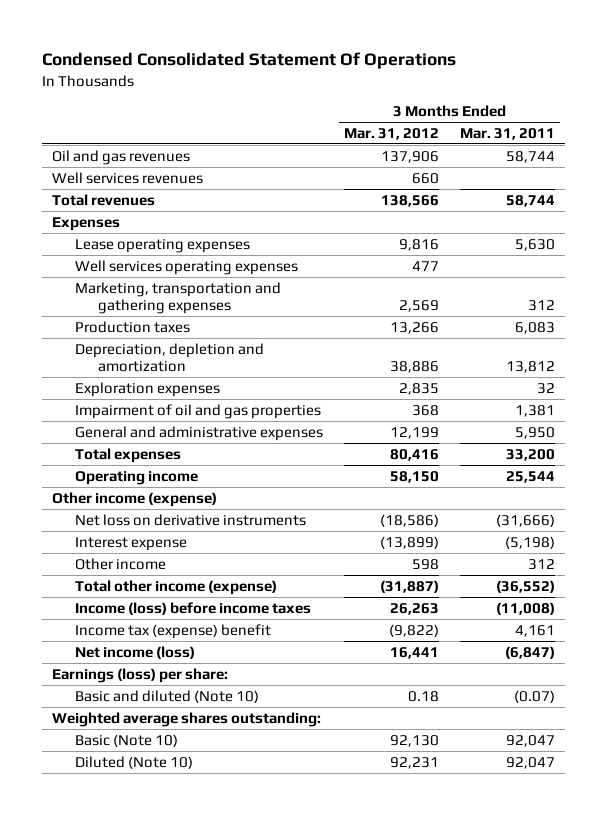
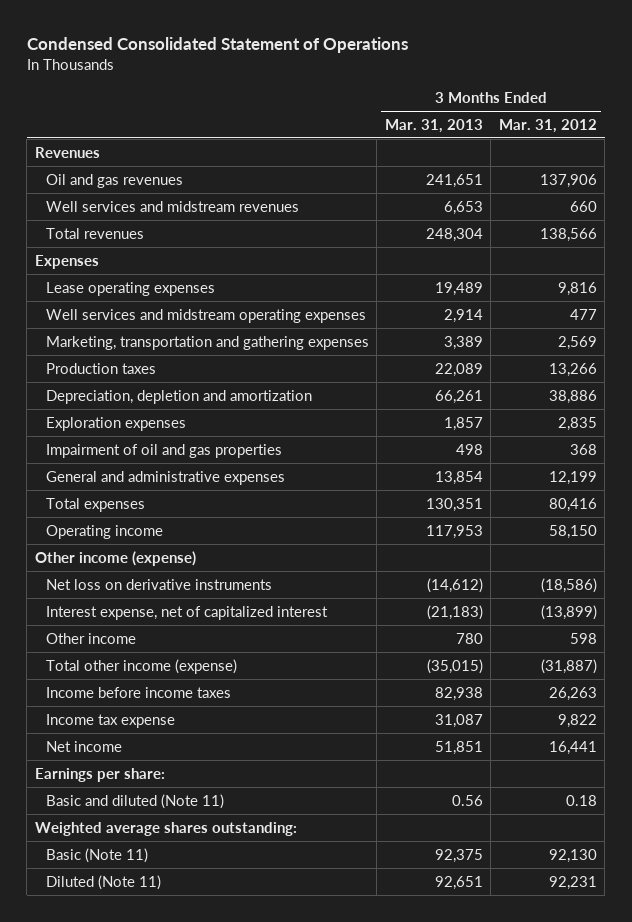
[41,52,456,70] Condensed Consolidated Statement Of Operations -> [26,36,408,53] Condensed Consolidated Statement of Operations
[460,127,556,140] Mar. 31, 2011 -> none
none -> [384,118,483,133] Mar. 31, 2013
none -> [34,146,100,158] Revenues
[52,171,204,184] Well services revenues -> [46,200,300,212] Well services and midstream revenues
[75,259,299,275] Well services operating expenses -> [46,308,367,323] Well services and midstream operating expenses
[75,536,188,551] Interest expense -> [46,605,329,620] Interest expense, net of capitalized interest
[75,601,312,615] Income (loss) before income taxes -> [46,686,232,698] Income before income taxes
[75,623,272,639] Income tax (expense) benefit -> [46,713,176,728] Income tax expense
[389,623,440,637] (9,822) -> [557,713,597,728] 9,822
[75,645,196,659] Net income (loss) -> [46,740,123,752] Net income
[52,667,229,683] Earnings (loss) per share: -> [34,767,165,782] Earnings per share:
[75,689,260,703] Basic and diluted (Note 10) -> [46,793,225,809] Basic and diluted (Note 11)
[75,733,179,747] Basic (Note 10) -> [46,847,149,863] Basic (Note 11)
[75,755,194,769] Diluted (Note 10) -> [46,874,162,890] Diluted (Note 11)

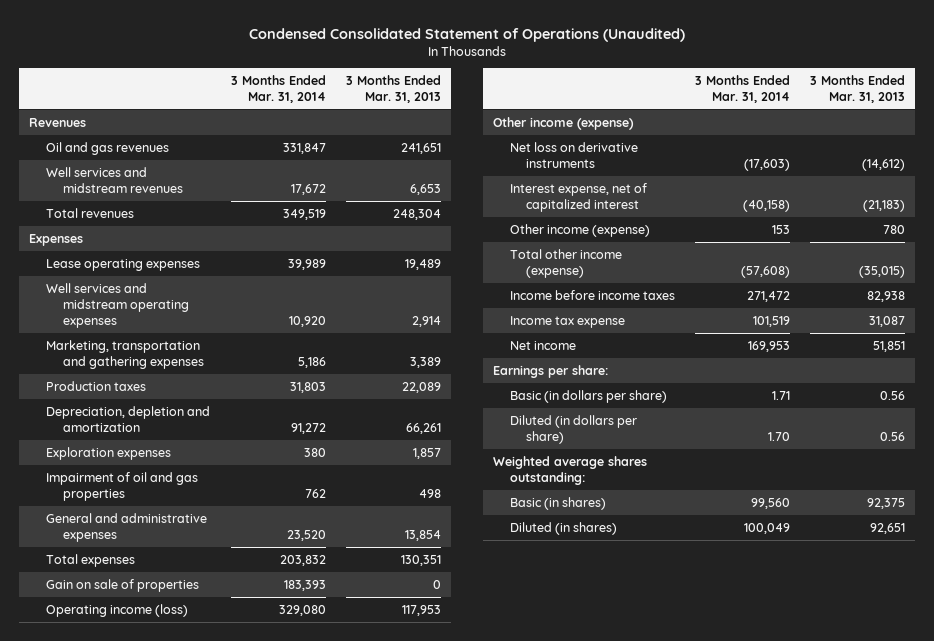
[26,36,408,53] Condensed Consolidated Statement of Operations -> [248,27,685,42] Condensed Consolidated Statement of Operations (Unaudited)
[498,118,597,133] Mar. 31, 2012 -> none
none -> [230,75,326,103] 3 Months Ended Mar. 31, 2014
none -> [45,578,199,592] Gain on sale of properties
[46,524,164,539] Operating income -> [45,603,188,617] Operating income (loss)
[46,632,137,644] Other income -> [509,223,650,237] Other income (expense)
[46,793,225,809] Basic and diluted (Note 11) -> none
none -> [509,389,667,403] Basic (in dollars per share)
none -> [509,414,637,444] Diluted (in dollars per share)
[46,847,149,863] Basic (Note 11) -> [509,496,606,510] Basic (in shares)
[46,874,162,890] Diluted (Note 11) -> [509,521,617,535] Diluted (in shares)

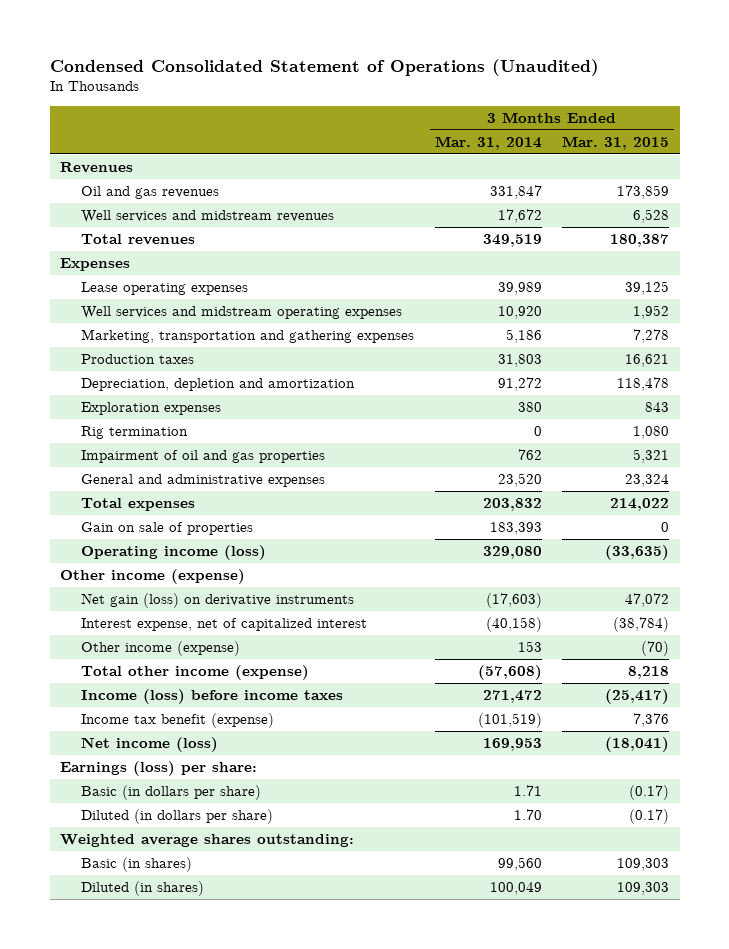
[346,75,442,103] 3 Months Ended Mar. 31, 2013 -> none
none -> [562,135,670,150] Mar. 31, 2015
none -> [81,425,189,439] Rig termination
[509,141,638,168] Net loss on derivative instruments -> [81,592,355,608] Net gain (loss) on derivative instruments
[509,289,675,300] Income before income taxes -> [81,688,344,704] Income (loss) before income taxes
[509,315,625,328] Income tax expense -> [81,712,275,728] Income tax benefit (expense)
[752,315,790,327] 101,519 -> [477,712,542,728] (101,519)
[509,340,576,350] Net income -> [81,736,219,752] Net income (loss)
[492,364,608,378] Earnings per share: -> [59,760,257,776] Earnings (loss) per share:

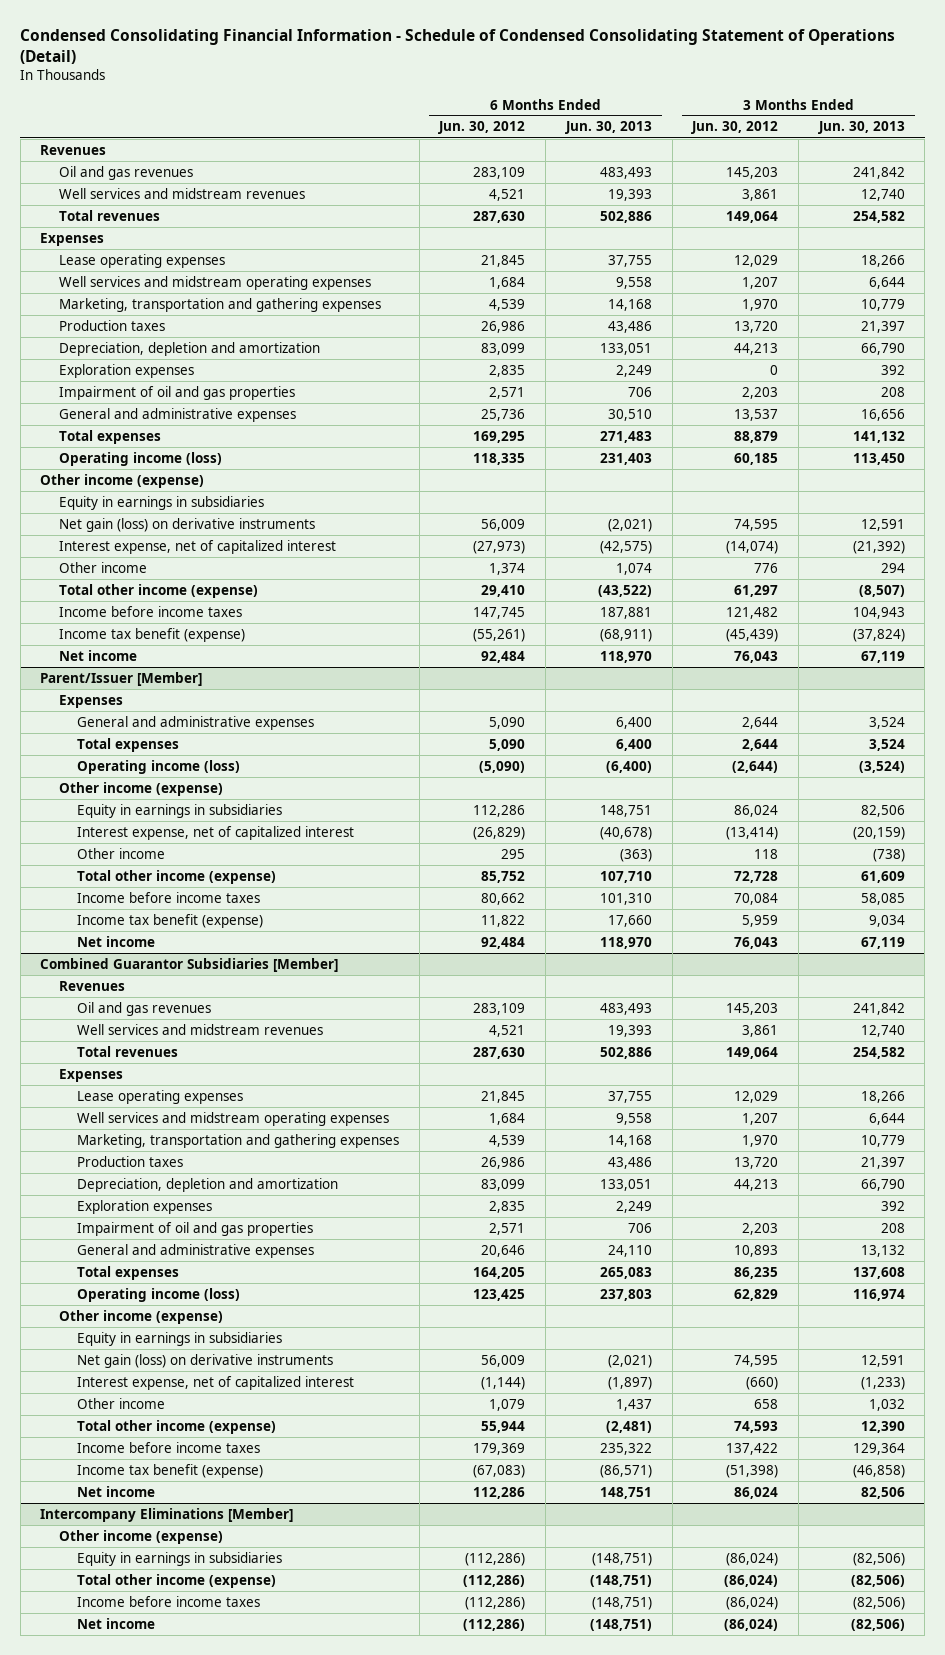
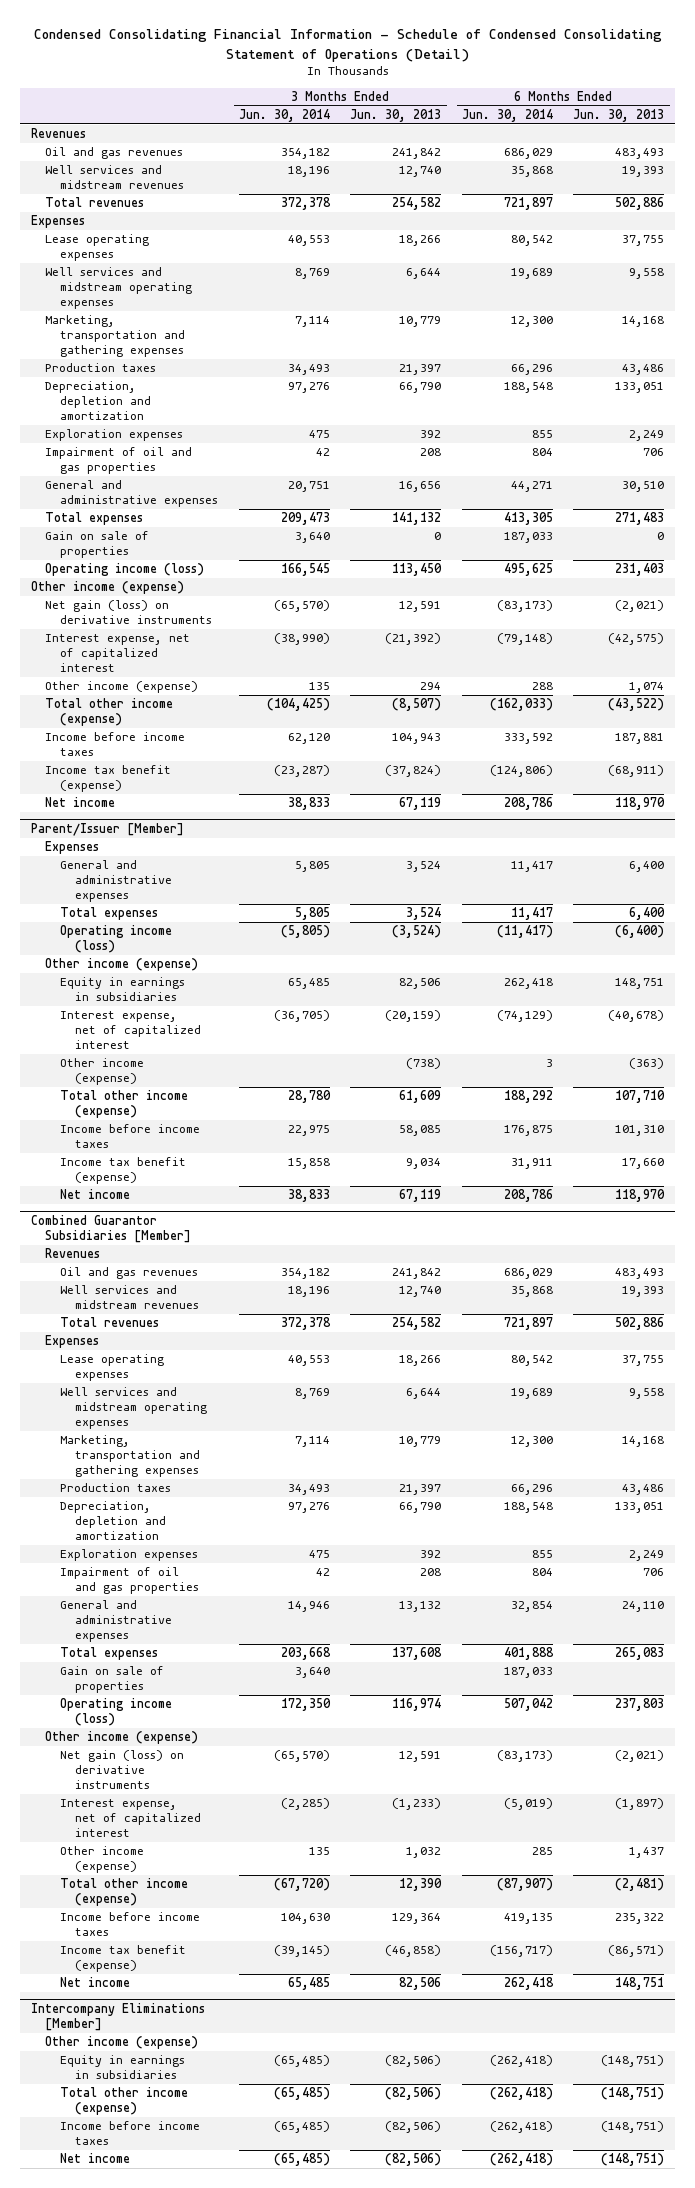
[438,121,526,135] Jun. 30, 2012 -> none
[691,121,779,135] Jun. 30, 2012 -> none
none -> [238,109,330,123] Jun. 30, 2014
none -> [461,109,553,123] Jun. 30, 2014
none -> [45,531,150,559] Gain on sale of properties
[58,495,264,510] Equity in earnings in subsidiaries -> none
[58,561,147,573] Other income -> [45,681,199,694] Other income (expense)
[76,847,165,859] Other income -> [60,1058,145,1086] Other income (expense)
none -> [60,1666,165,1694] Gain on sale of properties
[76,1331,282,1346] Equity in earnings in subsidiaries -> none
[76,1397,165,1409] Other income -> [60,1846,145,1874] Other income (expense)

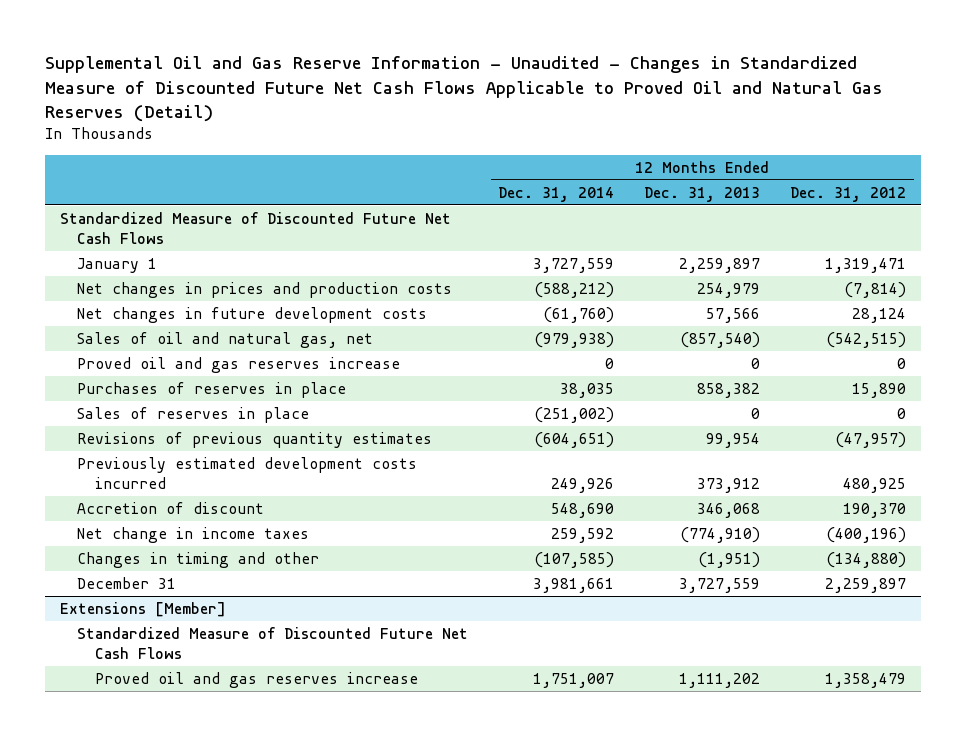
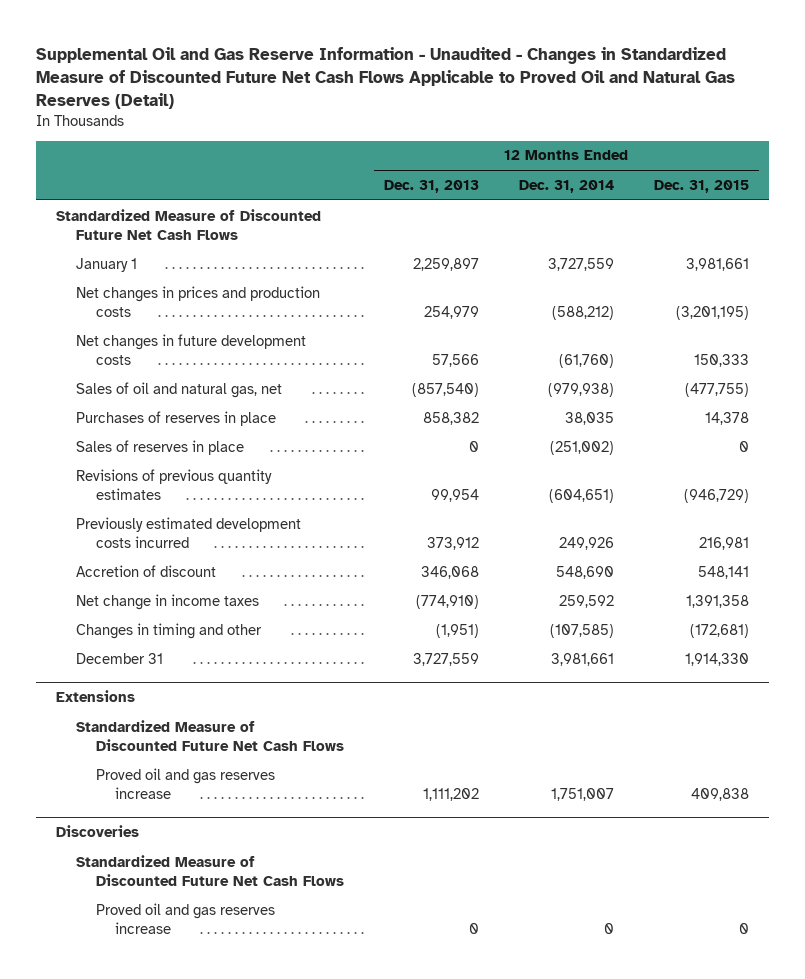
[790,186,907,202] Dec. 31, 2012 -> none
none -> [653,179,749,193] Dec. 31, 2015
[77,356,401,373] Proved oil and gas reserves increase -> none
[59,601,226,617] Extensions [Member] -> [56,690,136,703] Extensions
none -> [56,825,140,838] Discoveries
none -> [76,854,344,886] Standardized Measure of Discounted Future Net Cash Flows
none -> [95,902,275,934] Proved oil and gas reserves increase

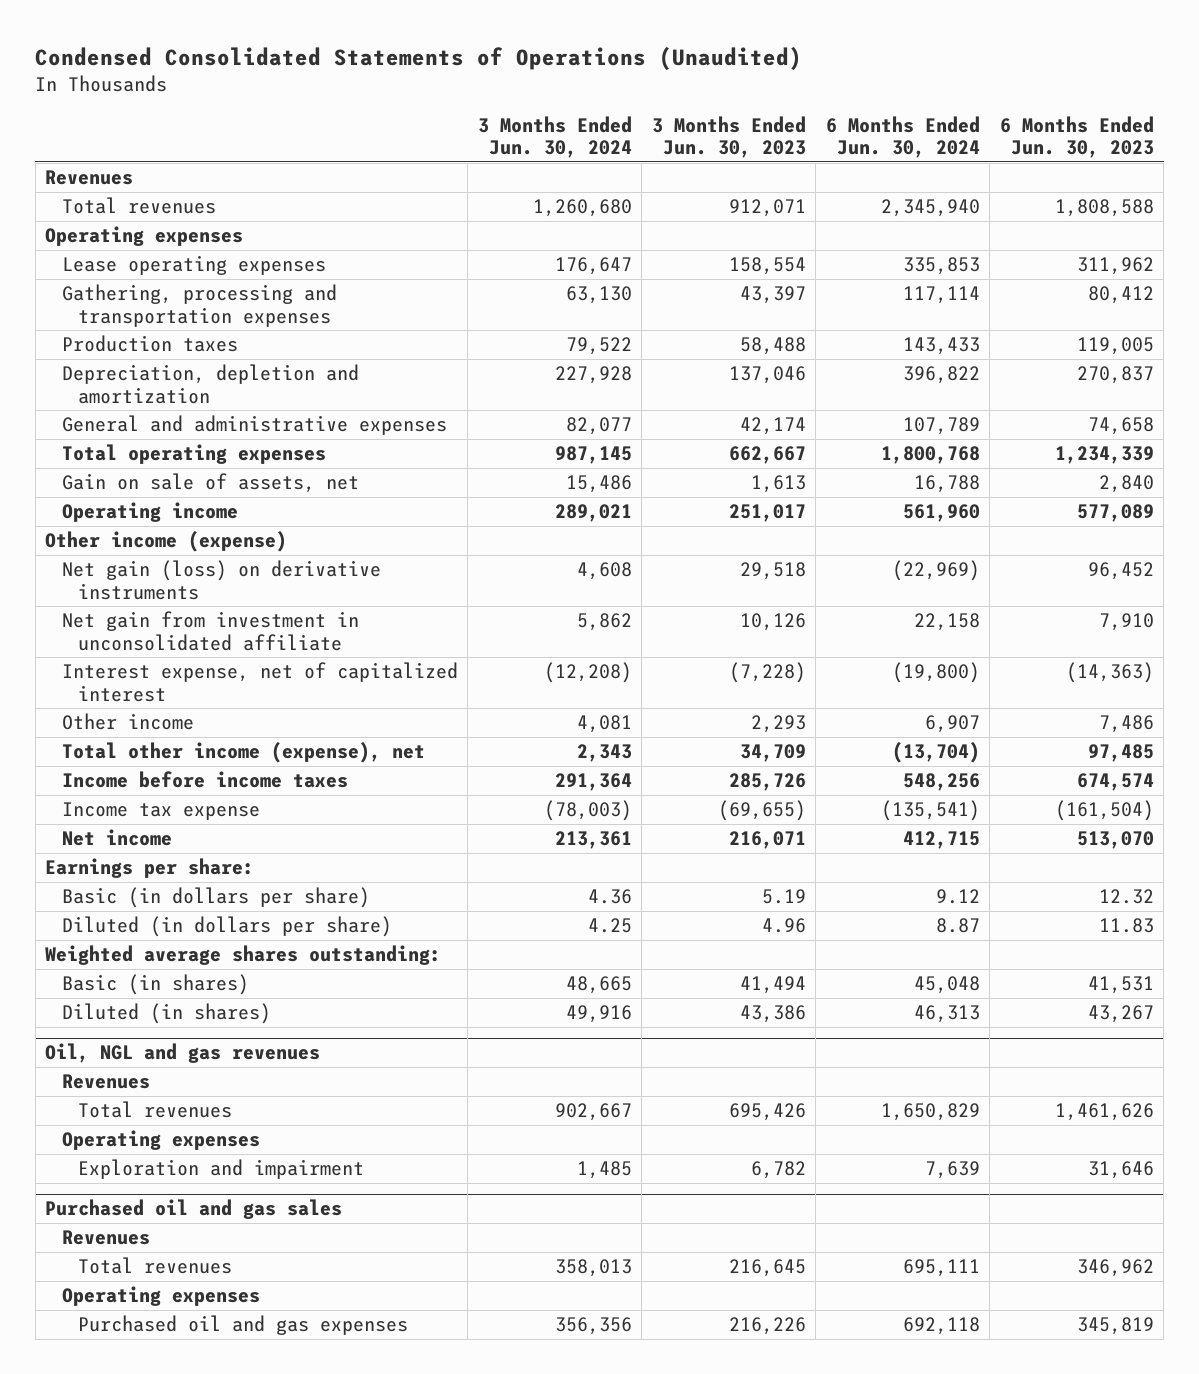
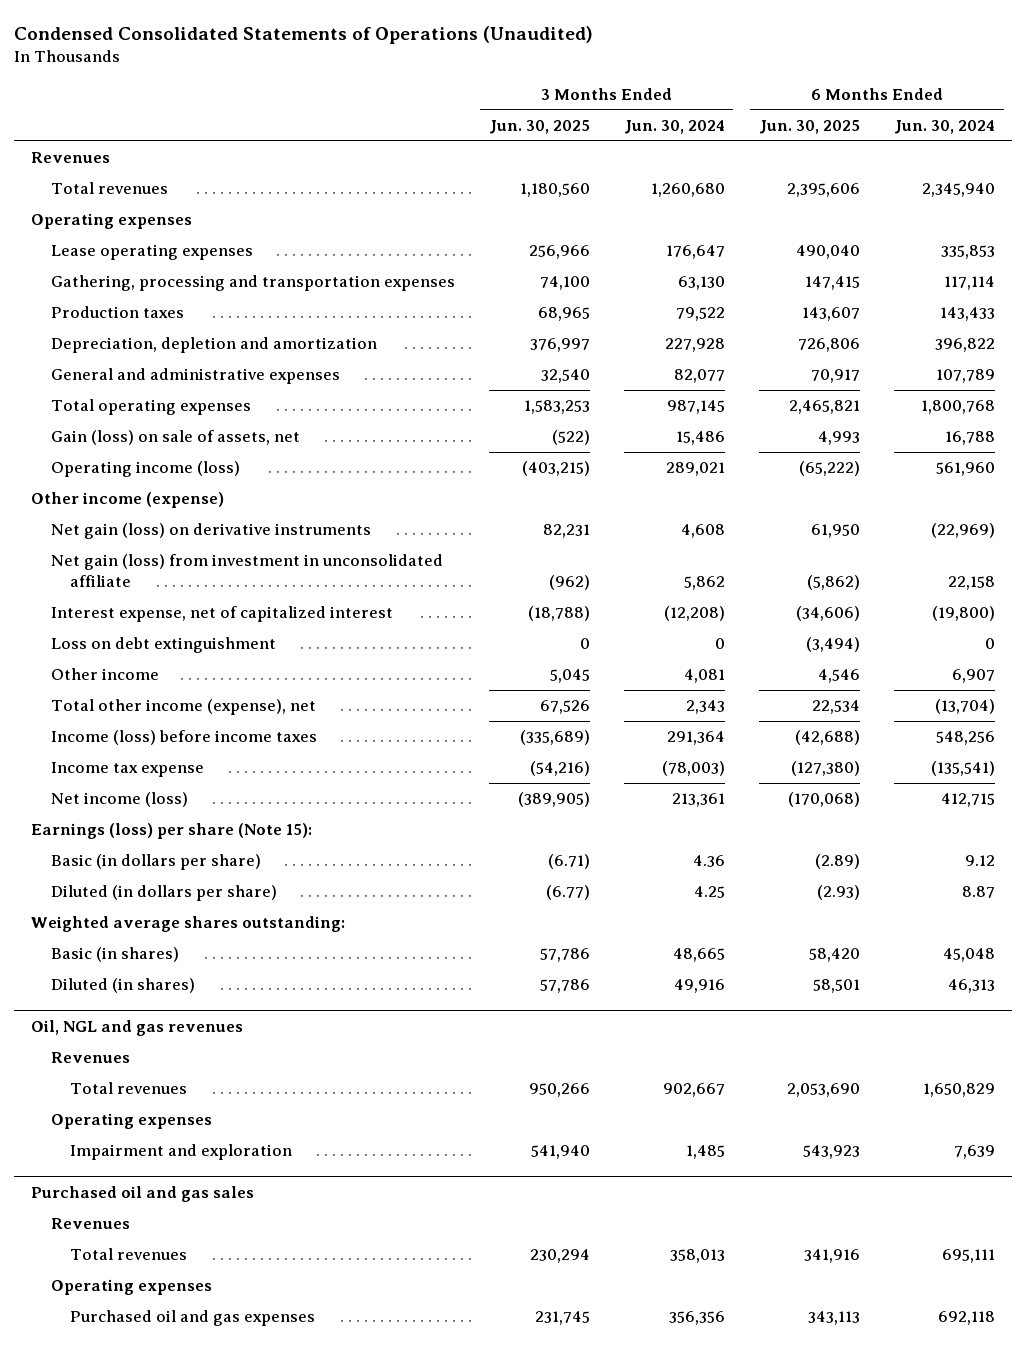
[651,115,806,159] 3 Months Ended Jun. 30, 2023 -> none
[999,115,1154,159] 6 Months Ended Jun. 30, 2023 -> none
none -> [488,120,590,135] Jun. 30, 2025
none -> [758,120,860,135] Jun. 30, 2025
[61,473,359,494] Gain on sale of assets, net -> [50,430,300,446] Gain (loss) on sale of assets, net
[61,502,238,523] Operating income -> [50,461,240,478] Operating income (loss)
[61,611,359,651] Net gain from investment in unconsolidated affiliate -> [50,554,443,588] Net gain (loss) from investment in unconsolidated affiliate
none -> [50,637,276,654] Loss on debt extinguishment
[61,771,348,789] Income before income taxes -> [50,730,317,746] Income (loss) before income taxes
[61,829,172,847] Net income -> [50,792,188,808] Net income (loss)
[45,858,255,879] Earnings per share: -> [30,823,312,840] Earnings (loss) per share (Note 15):
[77,1159,364,1180] Exploration and impairment -> [70,1144,293,1161] Impairment and exploration

